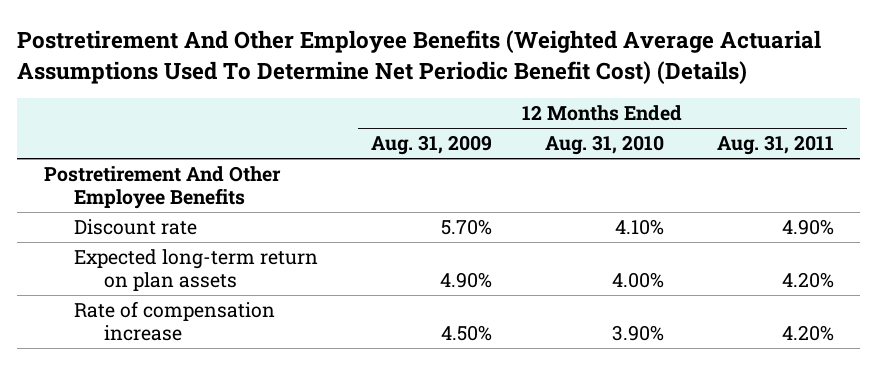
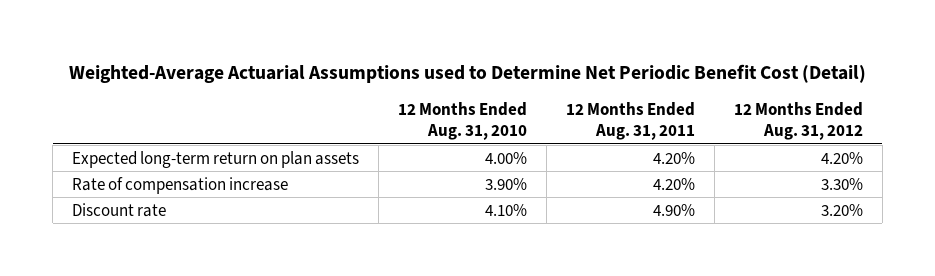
[17,30,822,84] Postretirement And Other Employee Benefits (Weighted Average Actuarial Assumptions Used To Determine Net Periodic Benefit Cost) (Details) -> [68,63,866,83] Weighted-Average Actuarial Assumptions used to Determine Net Periodic Benefit Cost (Detail)
[370,135,492,156] Aug. 31, 2009 -> none
none -> [733,101,863,141] 12 Months Ended Aug. 31, 2012
[43,166,281,210] Postretirement And Other Employee Benefits -> none
[73,219,197,236] Discount rate -> [72,202,167,217] Discount rate

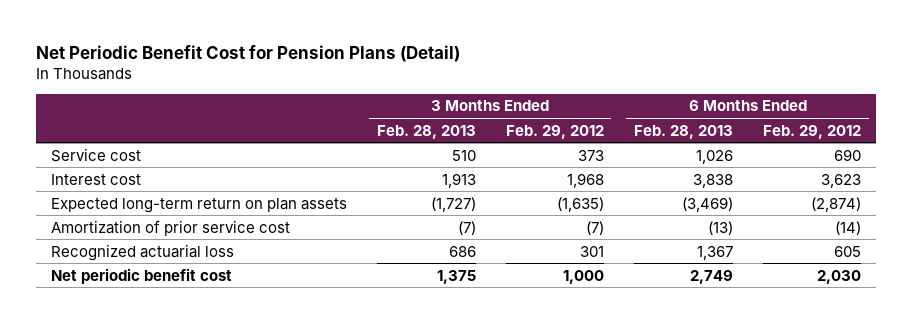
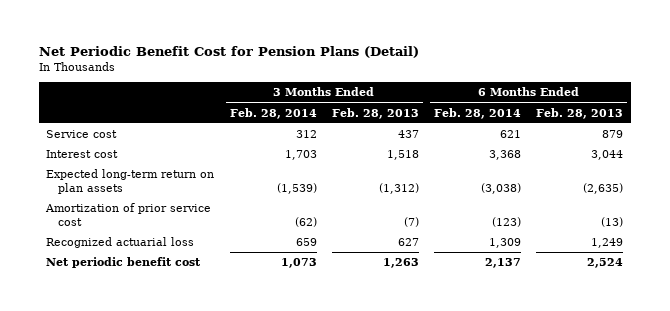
[505,124,604,139] Feb. 29, 2012 -> none
[763,124,862,139] Feb. 29, 2012 -> none
none -> [229,107,317,119] Feb. 28, 2014
none -> [434,107,522,119] Feb. 28, 2014
[451,149,476,161] 510 -> [397,130,419,139] 437
[695,149,733,164] 1,026 -> [602,130,624,139] 879
[441,172,476,188] 1,913 -> [386,150,419,161] 1,518
[692,173,733,188] 3,838 -> [591,150,624,161] 3,044
[430,196,476,212] (1,727) -> [378,182,419,194] (1,312)
[681,196,733,212] (3,469) -> [583,182,624,194] (2,635)
[448,245,476,257] 686 -> [397,238,419,247] 627
[696,245,733,260] 1,367 -> [591,238,624,249] 1,249
[436,269,476,284] 1,375 -> [382,258,419,269] 1,263
[689,269,733,284] 2,749 -> [587,258,624,269] 2,524

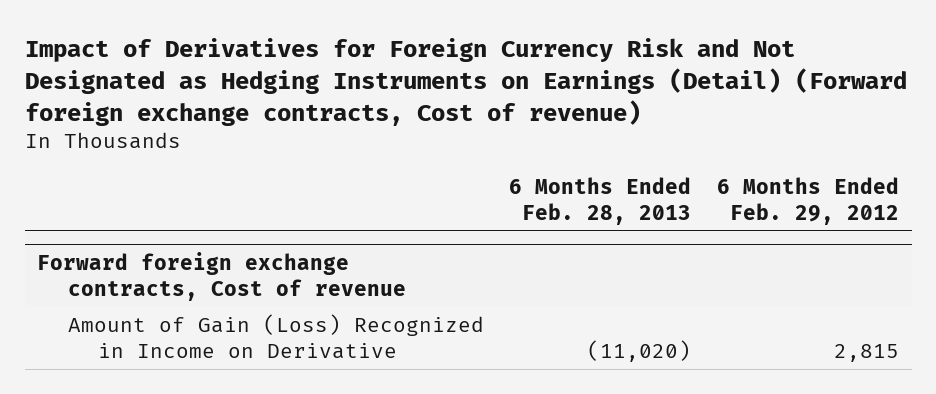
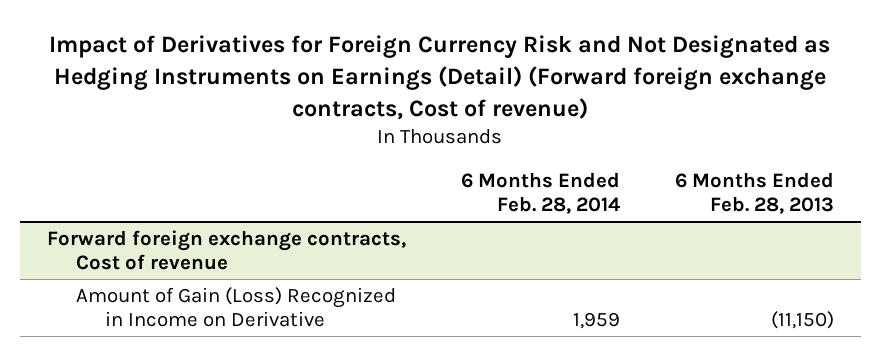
[716,177,899,225] 6 Months Ended Feb. 29, 2012 -> none
none -> [460,171,620,215] 6 Months Ended Feb. 28, 2014
[587,339,692,362] (11,020) -> [770,311,834,330] (11,150)

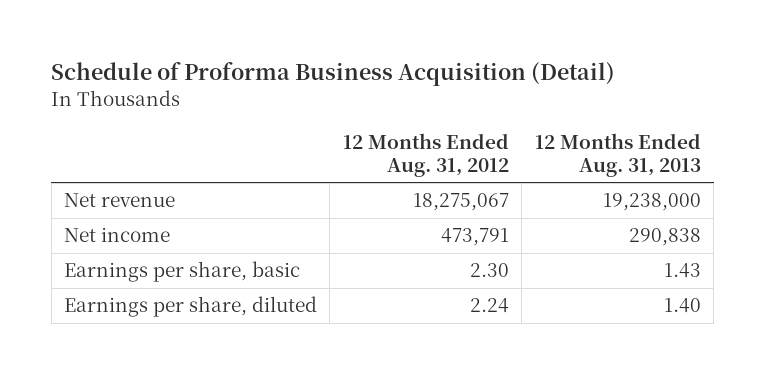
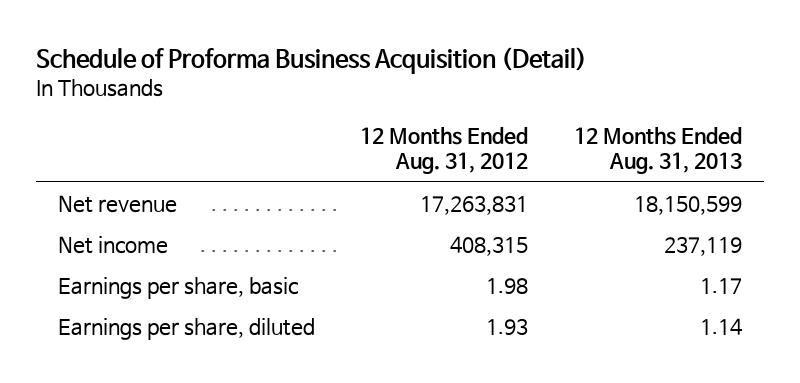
[412,193,509,212] 18,275,067 -> [420,194,529,215] 17,263,831
[602,193,701,212] 19,238,000 -> [633,195,742,215] 18,150,599
[440,228,509,247] 473,791 -> [450,235,529,256] 408,315
[628,228,701,247] 290,838 -> [663,235,742,256] 237,119
[469,263,509,278] 2.30 -> [486,277,529,294] 1.98
[663,263,701,279] 1.43 -> [699,277,742,294] 1.17
[469,298,509,314] 2.24 -> [486,317,529,335] 1.93
[663,298,701,314] 1.40 -> [699,317,742,335] 1.14

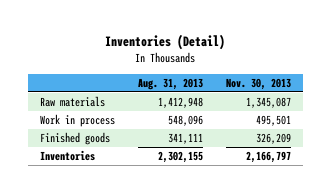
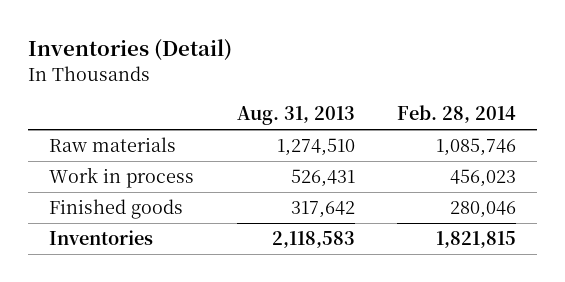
[226,77,292,90] Nov. 30, 2013 -> none
none -> [396,105,516,124] Feb. 28, 2014
[157,97,203,109] 1,412,948 -> [276,137,355,156] 1,274,510
[167,115,203,127] 548,096 -> [290,168,355,187] 526,431
[167,133,203,145] 341,111 -> [290,200,355,218] 317,642
[157,151,203,164] 2,302,155 -> [271,230,355,248] 2,118,583

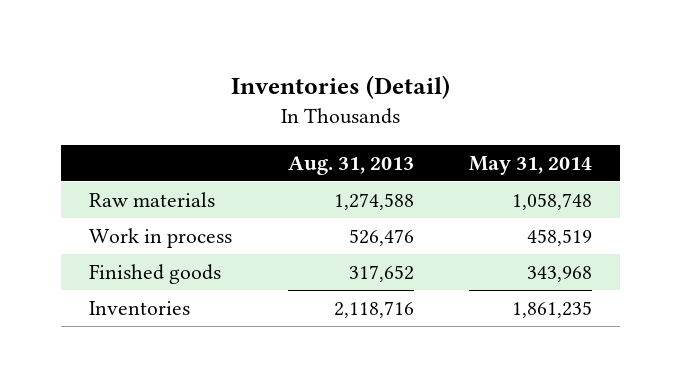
[396,105,516,124] Feb. 28, 2014 -> none
none -> [469,155,593,175] May 31, 2014
[276,137,355,156] 1,274,510 -> [333,193,414,211] 1,274,588
[290,168,355,187] 526,431 -> [348,229,414,247] 526,476
[290,200,355,218] 317,642 -> [348,265,414,283] 317,652
[271,230,355,248] 2,118,583 -> [333,301,414,319] 2,118,716

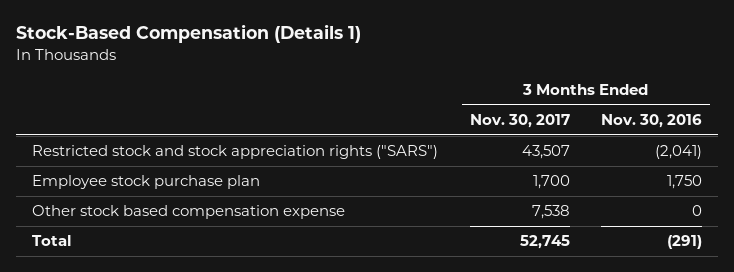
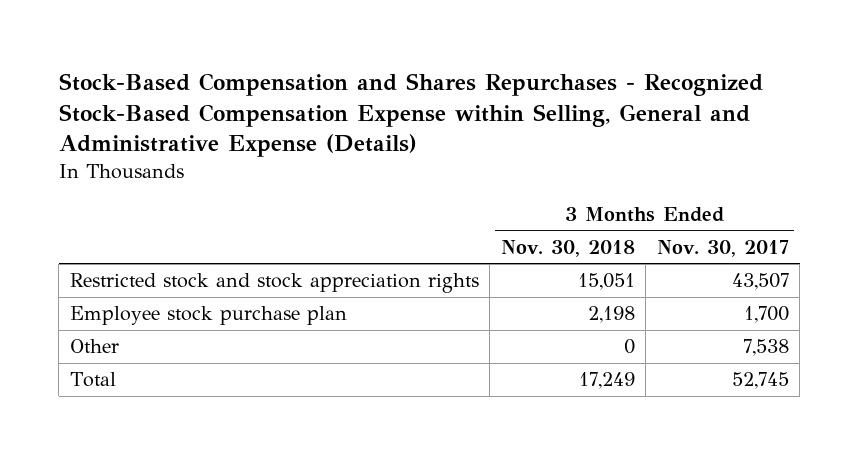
[15,24,361,44] Stock-Based Compensation (Details 1) -> [58,72,763,158] Stock-Based Compensation and Shares Repurchases - Recognized Stock-Based Compensation Expense within Selling, General and Administrative Expense (Details)
[601,114,703,129] Nov. 30, 2016 -> none
none -> [500,239,635,257] Nov. 30, 2018
[31,145,438,160] Restricted stock and stock appreciation rights ("SARS") -> [69,273,479,294] Restricted stock and stock appreciation rights
[31,205,345,220] Other stock based compensation expense -> [69,339,119,354] Other

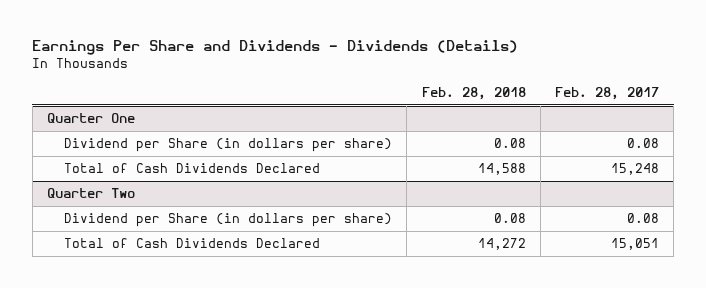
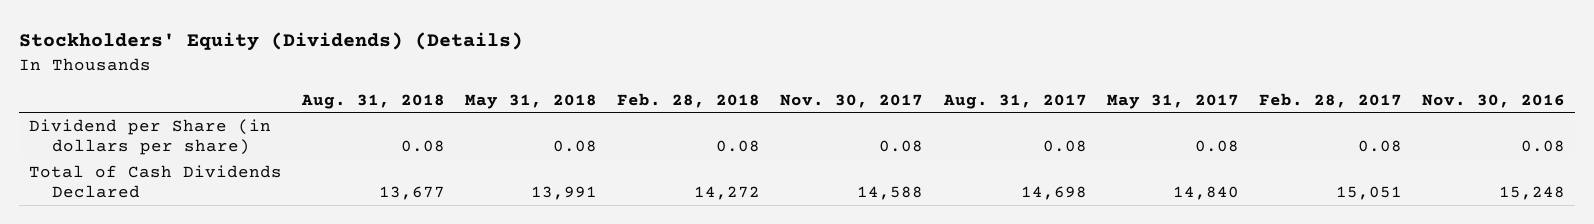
[32,40,519,56] Earnings Per Share and Dividends - Dividends (Details) -> [18,31,523,51] Stockholders' Equity (Dividends) (Details)
none -> [300,93,445,109] Aug. 31, 2018
none -> [465,93,598,109] May 31, 2018
none -> [780,93,924,108] Nov. 30, 2017
none -> [942,93,1087,109] Aug. 31, 2017
none -> [1106,93,1239,109] May 31, 2017
none -> [1422,93,1566,108] Nov. 30, 2016
[46,112,135,123] Quarter One -> none
[63,162,320,173] Total of Cash Dividends Declared -> none
[46,187,135,198] Quarter Two -> none
[63,212,392,227] Dividend per Share (in dollars per share) -> none

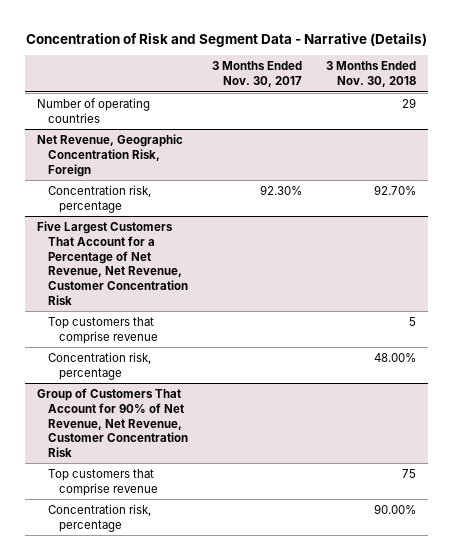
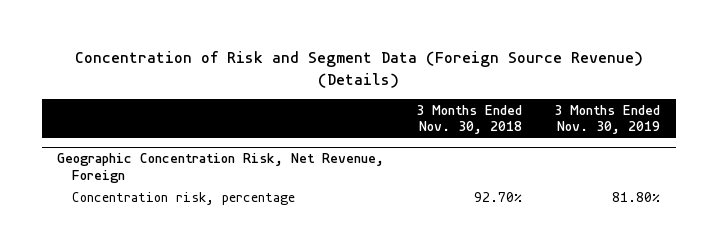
[25,32,427,47] Concentration of Risk and Segment Data - Narrative (Details) -> [74,51,643,89] Concentration of Risk and Segment Data (Foreign Source Revenue) (Details)
[212,61,303,88] 3 Months Ended Nov. 30, 2017 -> none
none -> [553,104,660,135] 3 Months Ended Nov. 30, 2019
[37,98,151,123] Number of operating countries -> none
[37,134,184,177] Net Revenue, Geographic Concentration Risk, Foreign -> [57,153,385,183] Geographic Concentration Risk, Net Revenue, Foreign
[37,221,189,305] Five Largest Customers That Account for a Percentage of Net Revenue, Net Revenue, Customer Concentration Risk -> none
[48,317,158,344] Top customers that comprise revenue -> none
[48,352,152,380] Concentration risk, percentage -> none
[37,388,189,457] Group of Customers That Account for 90% of Net Revenue, Net Revenue, Customer Concentration Risk -> none
[48,469,158,496] Top customers that comprise revenue -> none
[48,504,152,532] Concentration risk, percentage -> none

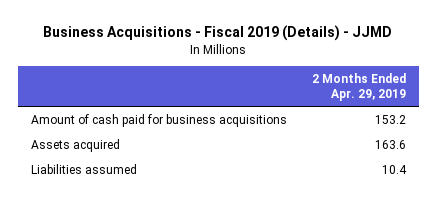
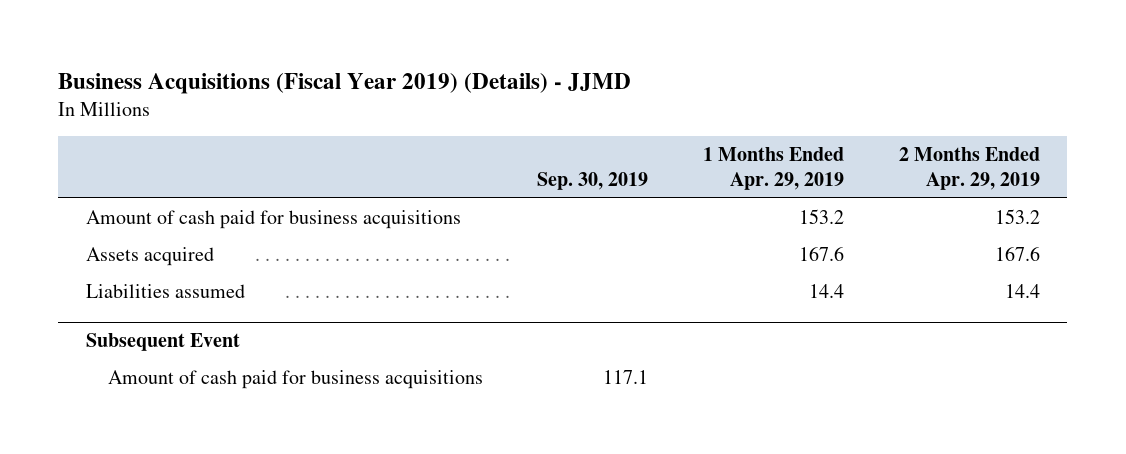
[43,25,393,42] Business Acquisitions - Fiscal 2019 (Details) - JJMD -> [58,73,632,95] Business Acquisitions (Fiscal Year 2019) (Details) - JJMD
none -> [537,172,649,191] Sep. 30, 2019
none -> [703,147,845,191] 1 Months Ended Apr. 29, 2019
[375,139,407,149] 163.6 -> [994,245,1040,261] 167.6
[382,164,408,174] 10.4 -> [1004,283,1040,298] 14.4
none -> [85,333,240,352] Subsequent Event
none -> [107,369,483,389] Amount of cash paid for business acquisitions

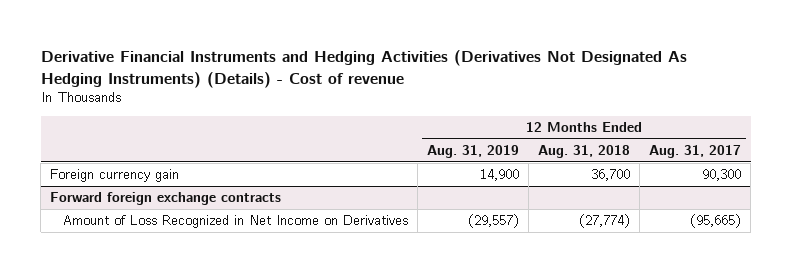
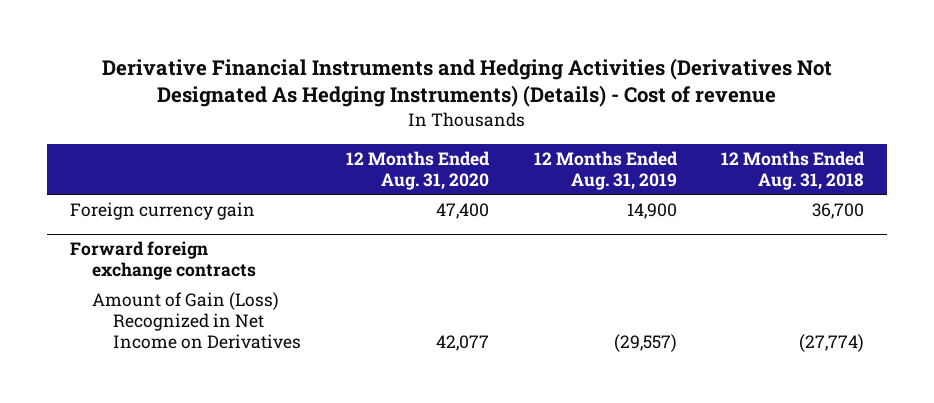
[649,144,742,158] Aug. 31, 2017 -> none
none -> [346,150,491,190] 12 Months Ended Aug. 31, 2020
[62,215,408,229] Amount of Loss Recognized in Net Income on Derivatives -> [91,291,302,349] Amount of Gain (Loss) Recognized in Net Income on Derivatives

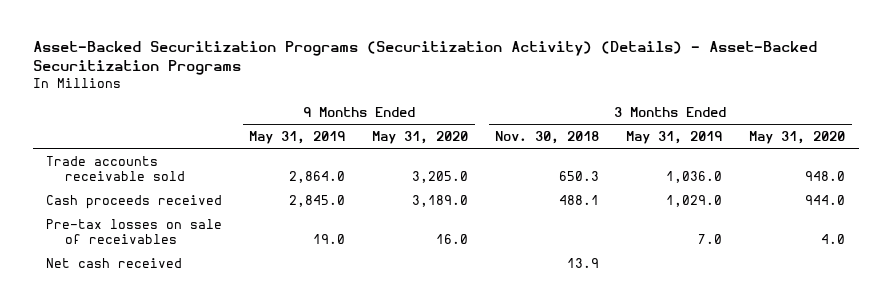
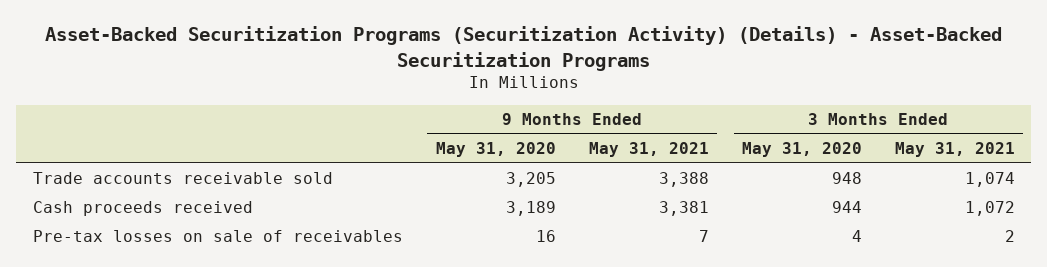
[249,131,346,145] May 31, 2019 -> none
[495,131,600,145] Nov. 30, 2018 -> none
[626,131,723,145] May 31, 2019 -> none
none -> [588,141,709,157] May 31, 2021
none -> [894,141,1015,157] May 31, 2021
[46,257,183,268] Net cash received -> none
[412,170,469,183] 3,205.0 -> [505,172,556,188] 3,205
[805,170,846,181] 948.0 -> [831,172,862,185] 948
[412,194,469,207] 3,189.0 -> [505,201,556,217] 3,189
[805,194,846,205] 944.0 -> [831,201,862,214] 944
[436,233,469,244] 16.0 -> [535,230,556,243] 16
[821,233,846,244] 4.0 -> [851,230,862,243] 4

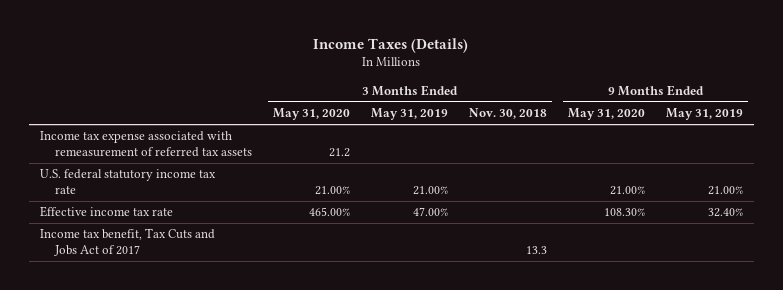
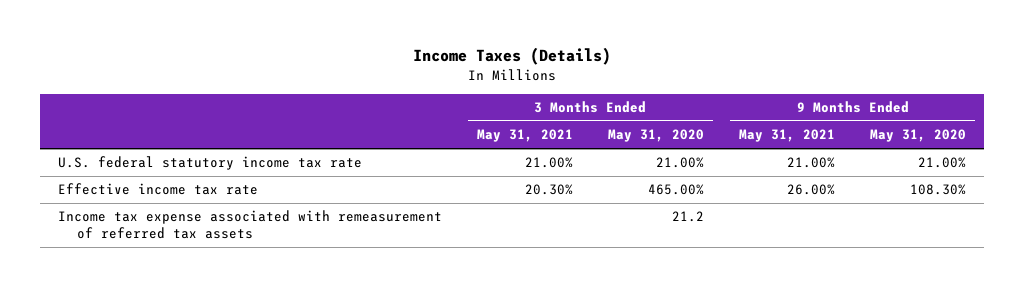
[371,108,449,121] May 31, 2019 -> none
[469,108,548,120] Nov. 30, 2018 -> none
[666,108,744,121] May 31, 2019 -> none
none -> [476,129,573,143] May 31, 2021
none -> [739,129,836,143] May 31, 2021
[39,228,215,257] Income tax benefit, Tax Cuts and Jobs Act of 2017 -> none
[39,131,253,158] Income tax expense associated with remeasurement of referred tax assets -> [57,210,442,240] Income tax expense associated with remeasurement of referred tax assets

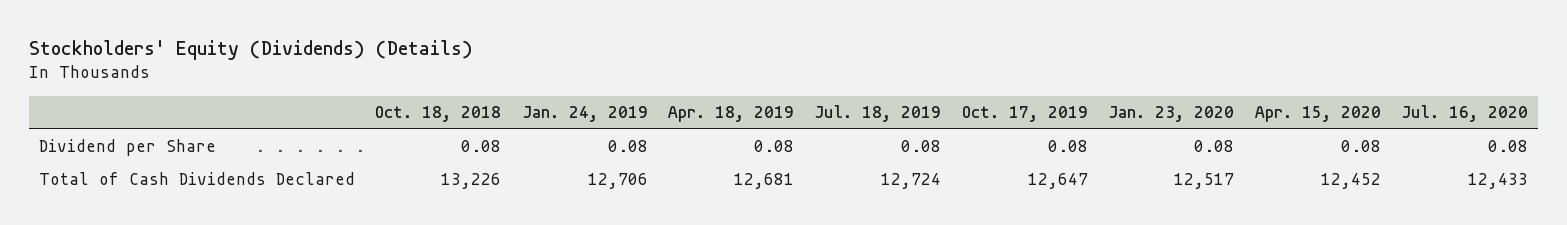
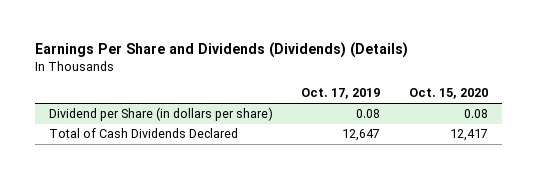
[28,40,473,61] Stockholders' Equity (Dividends) (Details) -> [34,41,408,58] Earnings Per Share and Dividends (Dividends) (Details)
[375,106,502,123] Oct. 18, 2018 -> none
[521,106,648,123] Jan. 24, 2019 -> none
[668,106,795,123] Apr. 18, 2019 -> none
[814,105,942,123] Jul. 18, 2019 -> none
[1108,106,1235,123] Jan. 23, 2020 -> none
[1254,106,1381,123] Apr. 15, 2020 -> none
[1400,105,1528,123] Jul. 16, 2020 -> none
none -> [408,88,488,100] Oct. 15, 2020
[38,139,216,157] Dividend per Share -> [48,107,273,122] Dividend per Share (in dollars per share)

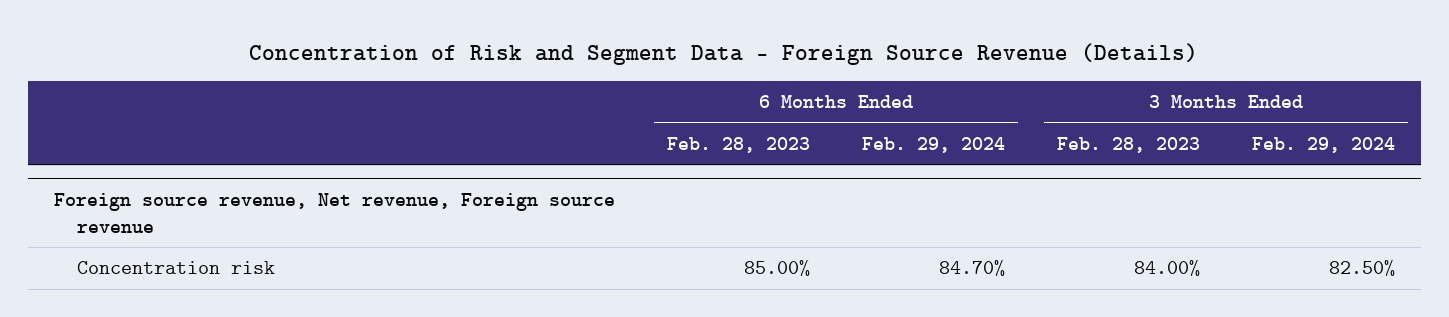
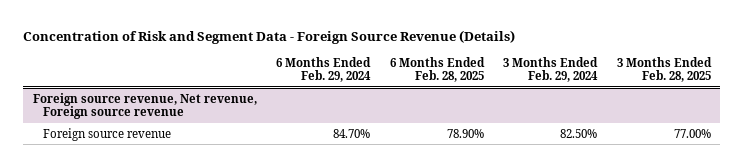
[666,136,810,153] Feb. 28, 2023 -> none
[1057,136,1201,153] Feb. 28, 2023 -> none
none -> [389,56,485,83] 6 Months Ended Feb. 28, 2025
none -> [616,56,712,83] 3 Months Ended Feb. 28, 2025
[77,261,276,275] Concentration risk -> [42,127,171,141] Foreign source revenue

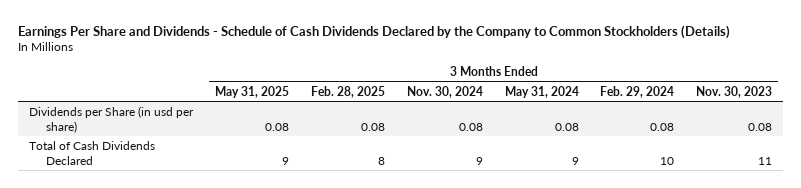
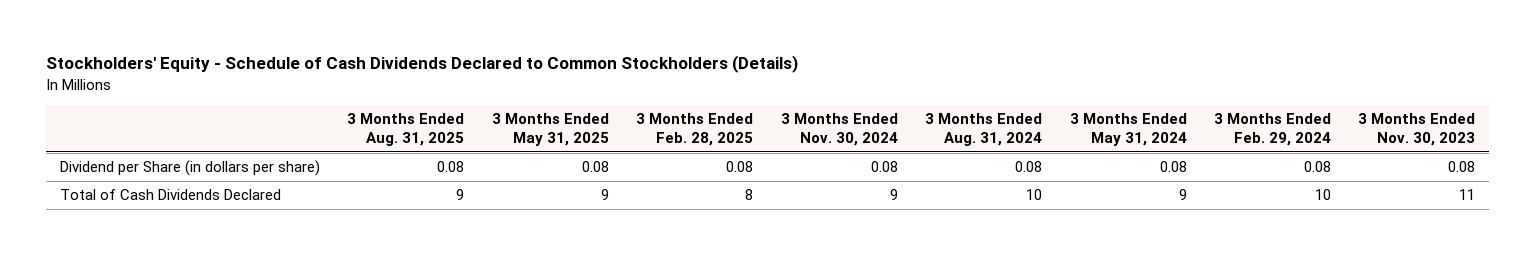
[17,24,730,39] Earnings Per Share and Dividends - Schedule of Cash Dividends Declared by the Company to Common Stockholders (Details) -> [46,55,799,74] Stockholders' Equity - Schedule of Cash Dividends Declared to Common Stockholders (Details)
none -> [347,112,465,147] 3 Months Ended Aug. 31, 2025
none -> [925,112,1043,147] 3 Months Ended Aug. 31, 2024
[28,105,194,133] Dividends per Share (in usd per share) -> [59,160,320,177] Dividend per Share (in dollars per share)

